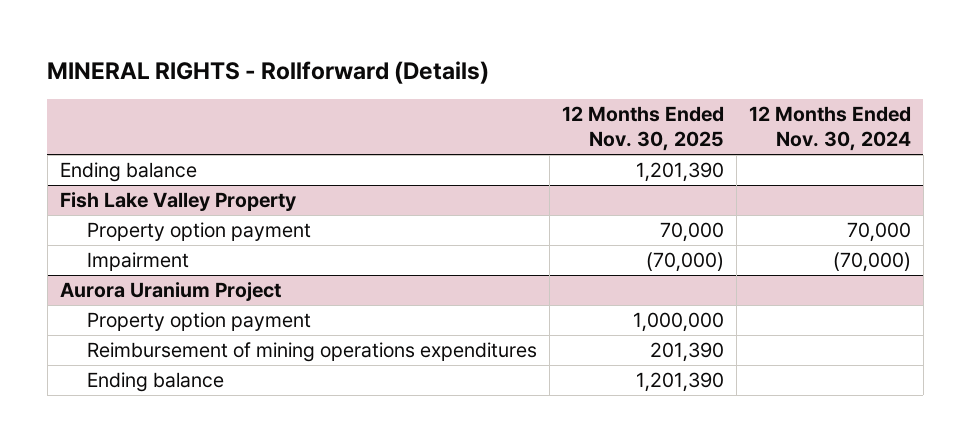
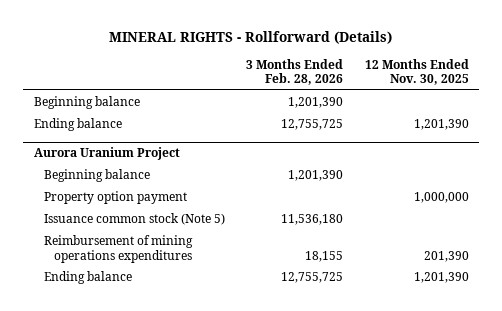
[748,106,911,152] 12 Months Ended Nov. 30, 2024 -> none
none -> [246,58,344,85] 3 Months Ended Feb. 28, 2026
none -> [33,96,140,110] Beginning balance
[59,192,296,212] Fish Lake Valley Property -> none
[87,222,312,242] Property option payment -> none
[87,252,190,272] Impairment -> none
none -> [43,169,150,183] Beginning balance
none -> [43,213,225,226] Issuance common stock (Note 5)

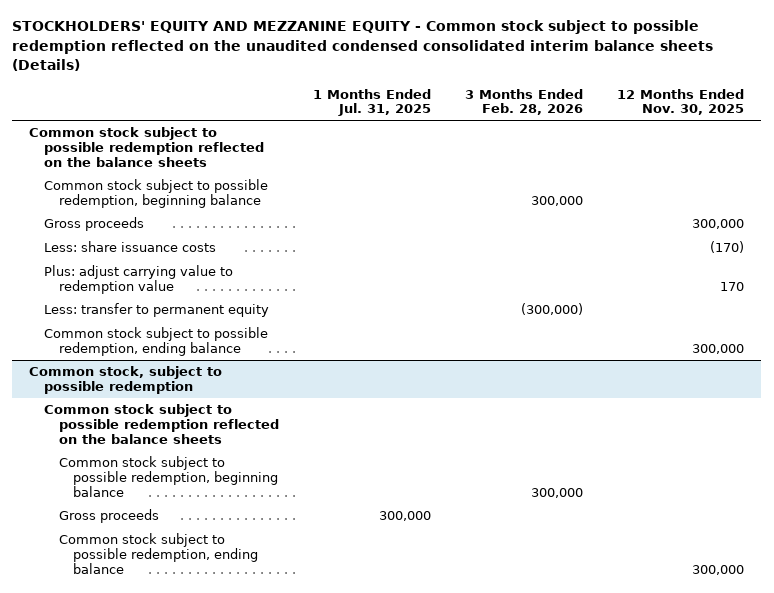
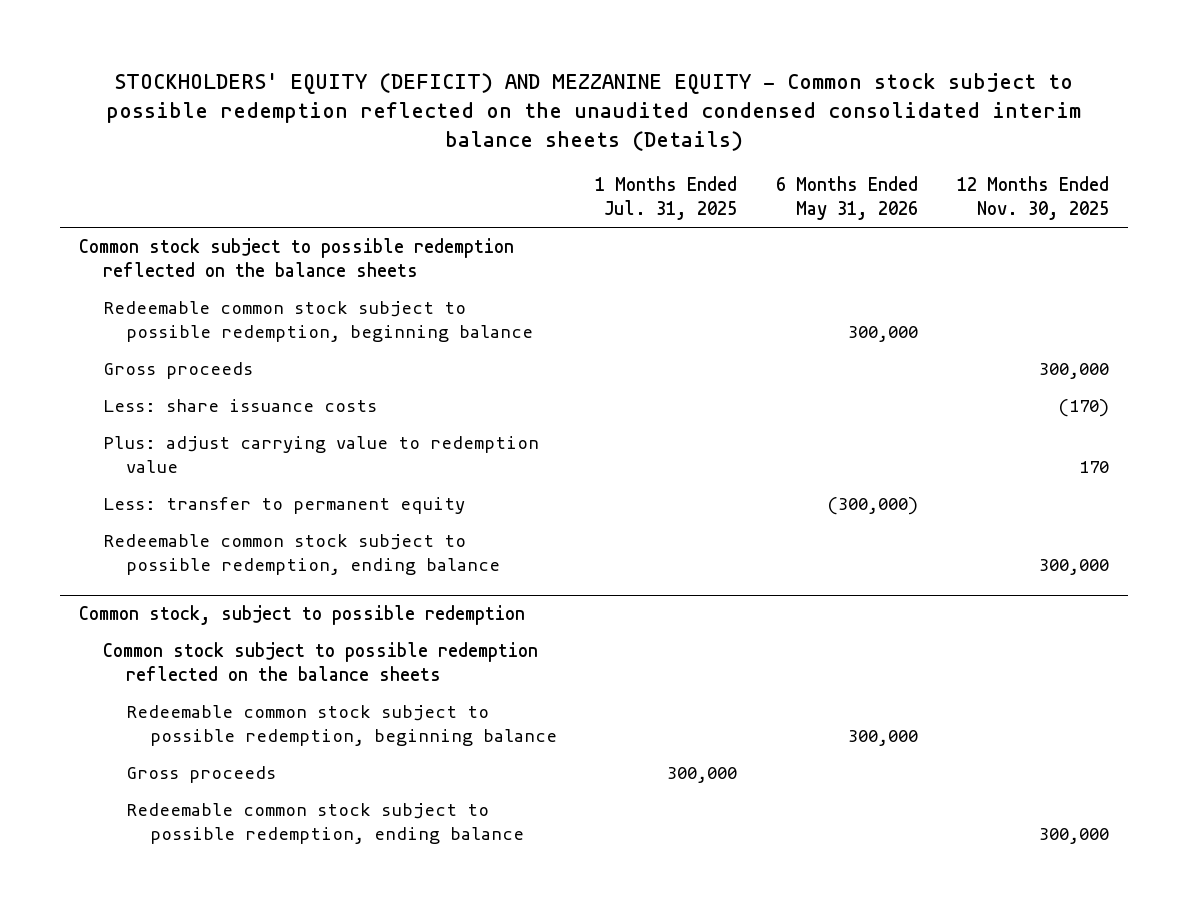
[12,20,714,71] STOCKHOLDERS' EQUITY AND MEZZANINE EQUITY - Common stock subject to possible redemption reflected on the unaudited condensed consolidated interim balance sheets (Details) -> [105,73,1081,152] STOCKHOLDERS' EQUITY (DEFICIT) AND MEZZANINE EQUITY - Common stock subject to possible redemption reflected on the unaudited condensed consolidated interim balance sheets (Details)
[465,88,584,116] 3 Months Ended Feb. 28, 2026 -> none
none -> [776,175,919,221] 6 Months Ended May 31, 2026
[43,179,268,208] Common stock subject to possible redemption, beginning balance -> [102,300,534,343] Redeemable common stock subject to possible redemption, beginning balance
[43,327,268,356] Common stock subject to possible redemption, ending balance -> [102,533,501,576] Redeemable common stock subject to possible redemption, ending balance
[58,456,279,497] Common stock subject to possible redemption, beginning balance -> [126,704,557,747] Redeemable common stock subject to possible redemption, beginning balance
[58,533,259,574] Common stock subject to possible redemption, ending balance -> [126,802,524,845] Redeemable common stock subject to possible redemption, ending balance

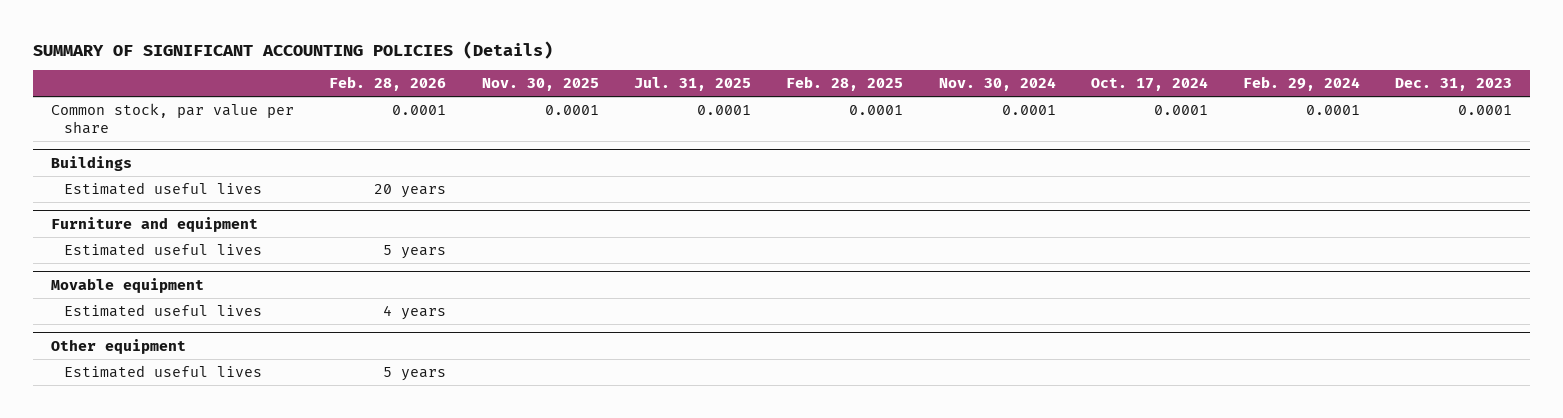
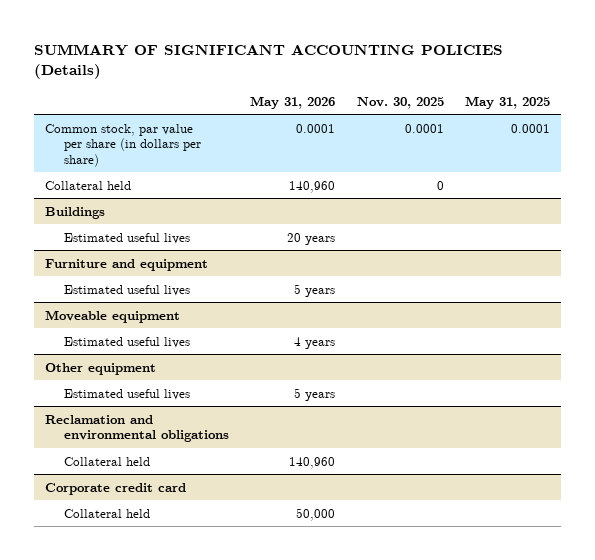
[329,76,447,92] Feb. 28, 2026 -> none
[633,77,751,92] Jul. 31, 2025 -> none
[786,76,904,92] Feb. 28, 2025 -> none
[938,77,1056,92] Nov. 30, 2024 -> none
[1090,77,1208,92] Oct. 17, 2024 -> none
[1243,76,1361,92] Feb. 29, 2024 -> none
[1395,78,1513,92] Dec. 31, 2023 -> none
none -> [250,95,336,109] May 31, 2026
none -> [465,95,551,109] May 31, 2025
[51,103,295,134] Common stock, par value per share -> [44,123,201,167] Common stock, par value per share (in dollars per share)
none -> [44,180,131,190] Collateral held
[51,277,205,293] Movable equipment -> [44,309,180,323] Moveable equipment
none -> [44,414,229,443] Reclamation and environmental obligations
none -> [63,456,150,466] Collateral held
none -> [44,482,186,495] Corporate credit card
none -> [63,508,150,518] Collateral held

